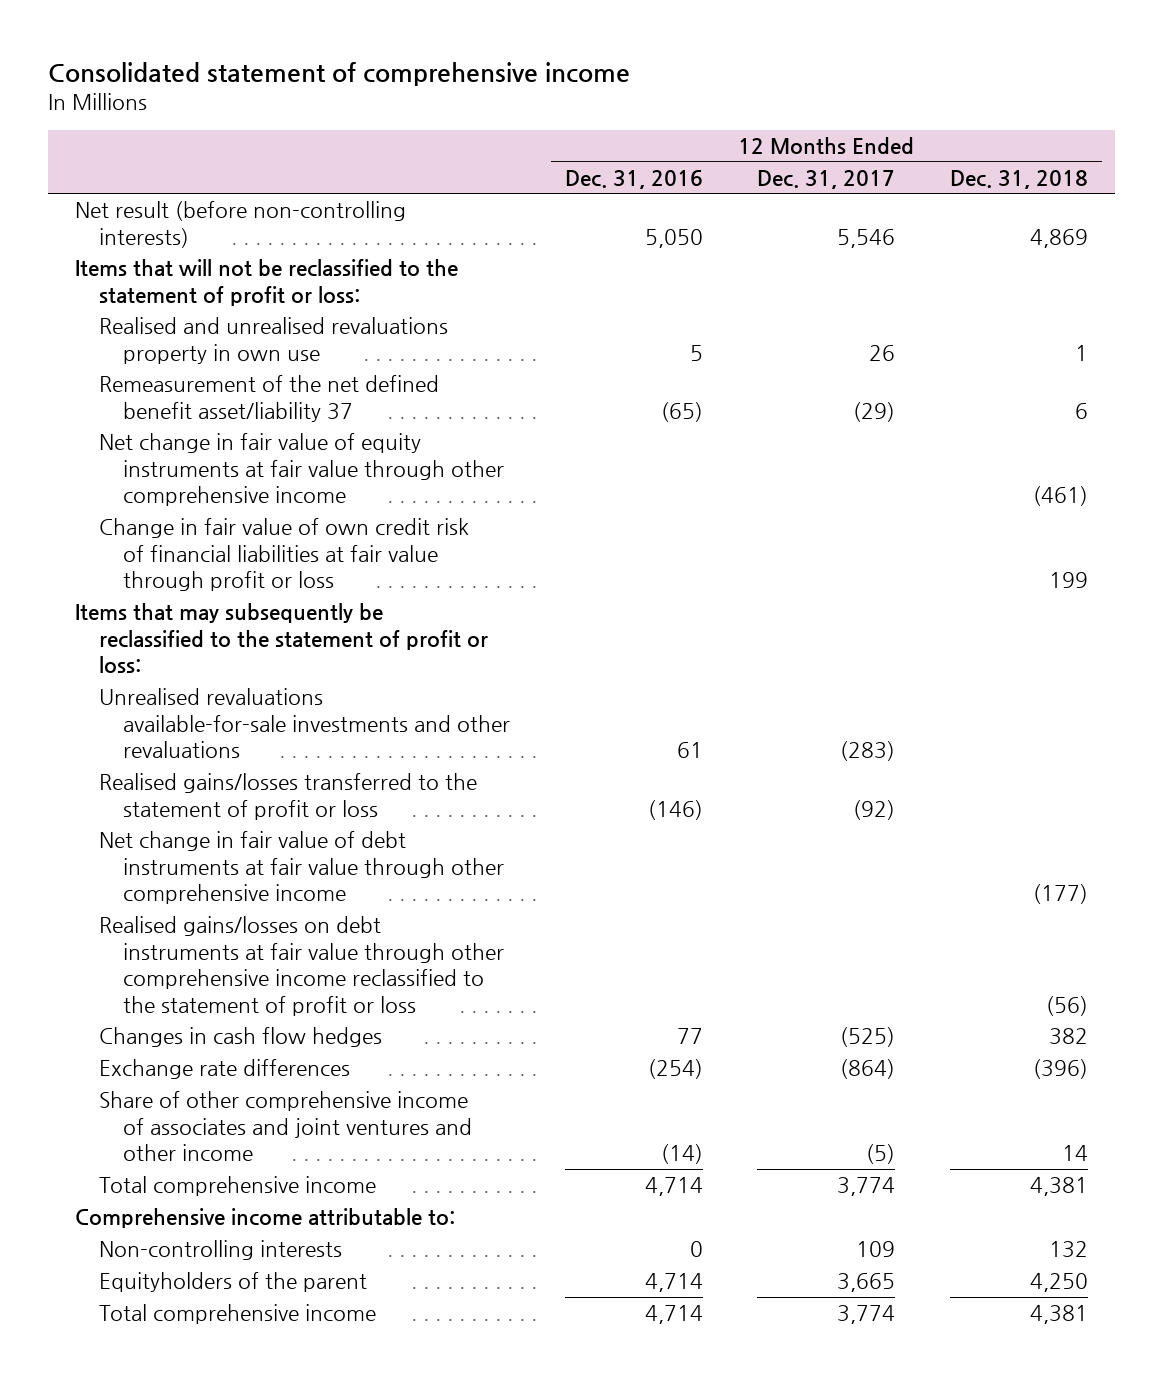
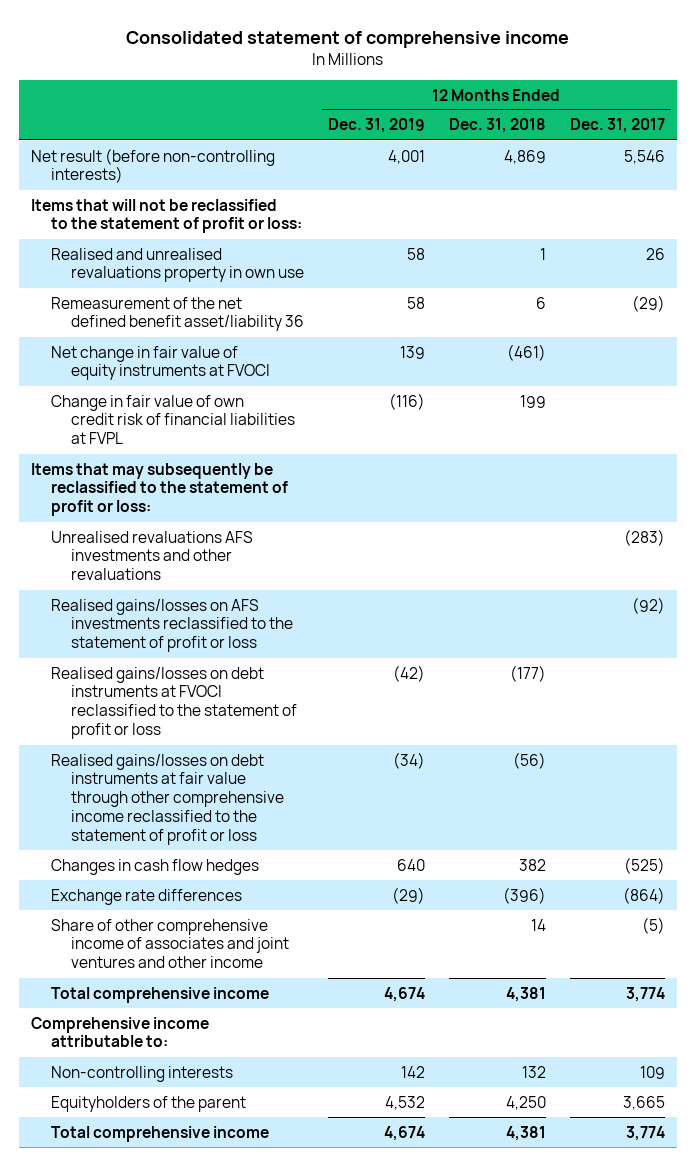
[564,170,703,190] Dec. 31, 2016 -> none
none -> [327,118,425,134] Dec. 31, 2019
[99,375,440,422] Remeasurement of the net defined benefit asset/liability 37 -> [51,296,304,332] Remeasurement of the net defined benefit asset/liability 36
[99,433,505,507] Net change in fair value of equity instruments at fair value through other comprehensive income -> [51,345,270,381] Net change in fair value of equity instruments at FVOCI
[99,518,470,592] Change in fair value of own credit risk of financial liabilities at fair value through profit or loss -> [51,394,295,445] Change in fair value of own credit risk of financial liabilities at FVPL
[99,688,511,759] Unrealised revaluations available-for-sale investments and other revaluations -> [51,530,254,581] Unrealised revaluations AFS investments and other revaluations
[99,773,478,820] Realised gains/losses transferred to the statement of profit or loss -> [51,598,293,653] Realised gains/losses on AFS investments reclassified to the statement of profit or loss
[99,831,505,905] Net change in fair value of debt instruments at fair value through other comprehensive income -> [51,666,297,740] Realised gains/losses on debt instruments at FVOCI reclassified to the statement of profit or loss

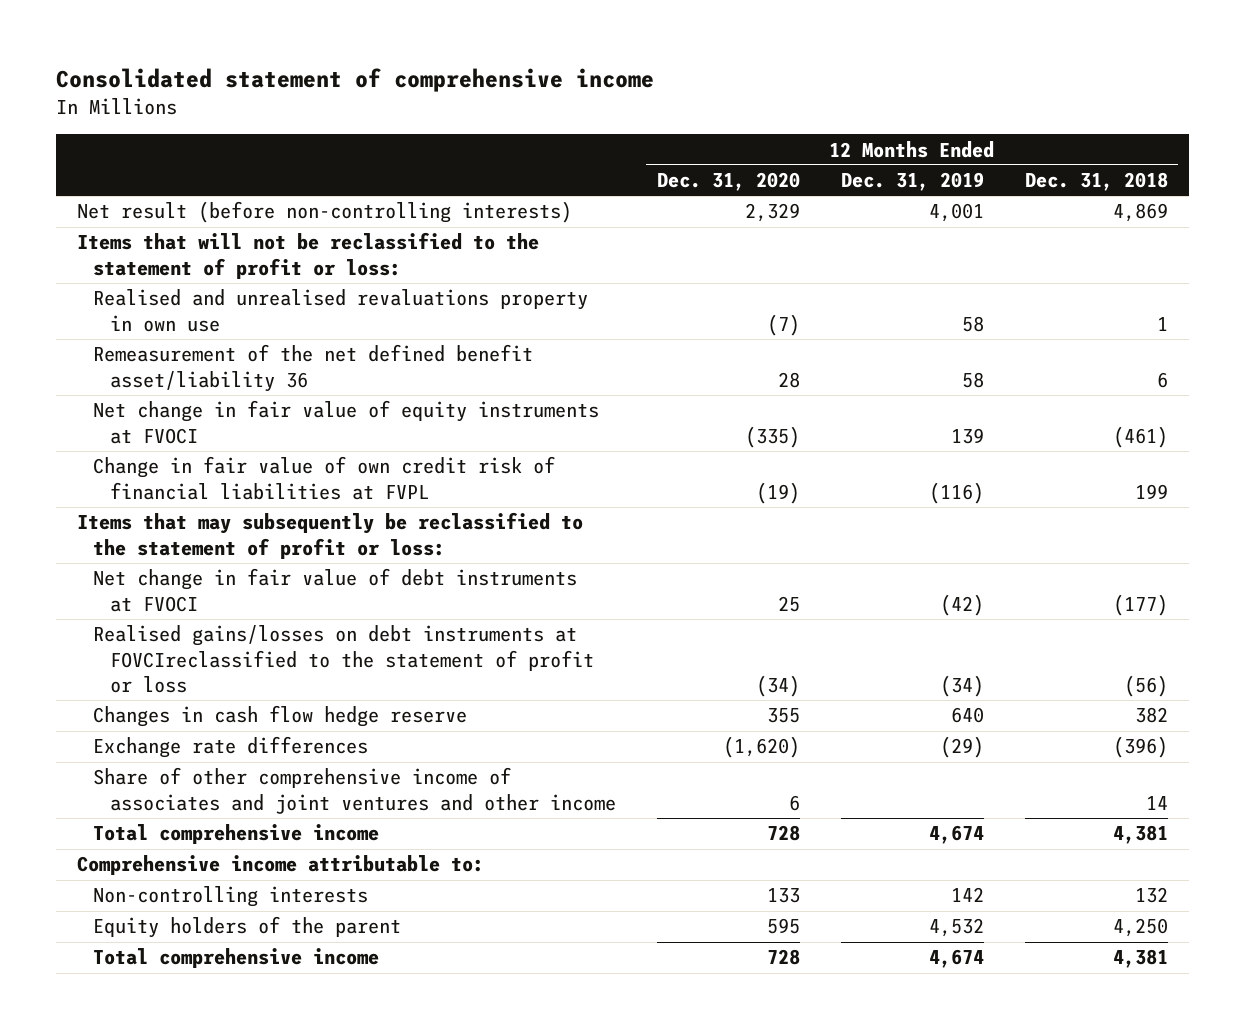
[569,118,665,134] Dec. 31, 2017 -> none
none -> [656,172,800,192] Dec. 31, 2020
[51,530,254,581] Unrealised revaluations AFS investments and other revaluations -> none
[51,598,293,653] Realised gains/losses on AFS investments reclassified to the statement of profit or loss -> none
[51,666,297,740] Realised gains/losses on debt instruments at FVOCI reclassified to the statement of profit or loss -> [93,568,578,612] Net change in fair value of debt instruments at FVOCI
[51,753,284,846] Realised gains/losses on debt instruments at fair value through other comprehensive income reclassified to the statement of profit or loss -> [93,625,594,693] Realised gains/losses on debt instruments at FOVCIreclassified to the statement of profit or loss
[51,858,260,875] Changes in cash flow hedges -> [93,705,468,728] Changes in cash flow hedge reserve
[51,1095,247,1112] Equityholders of the parent -> [93,916,402,939] Equity holders of the parent

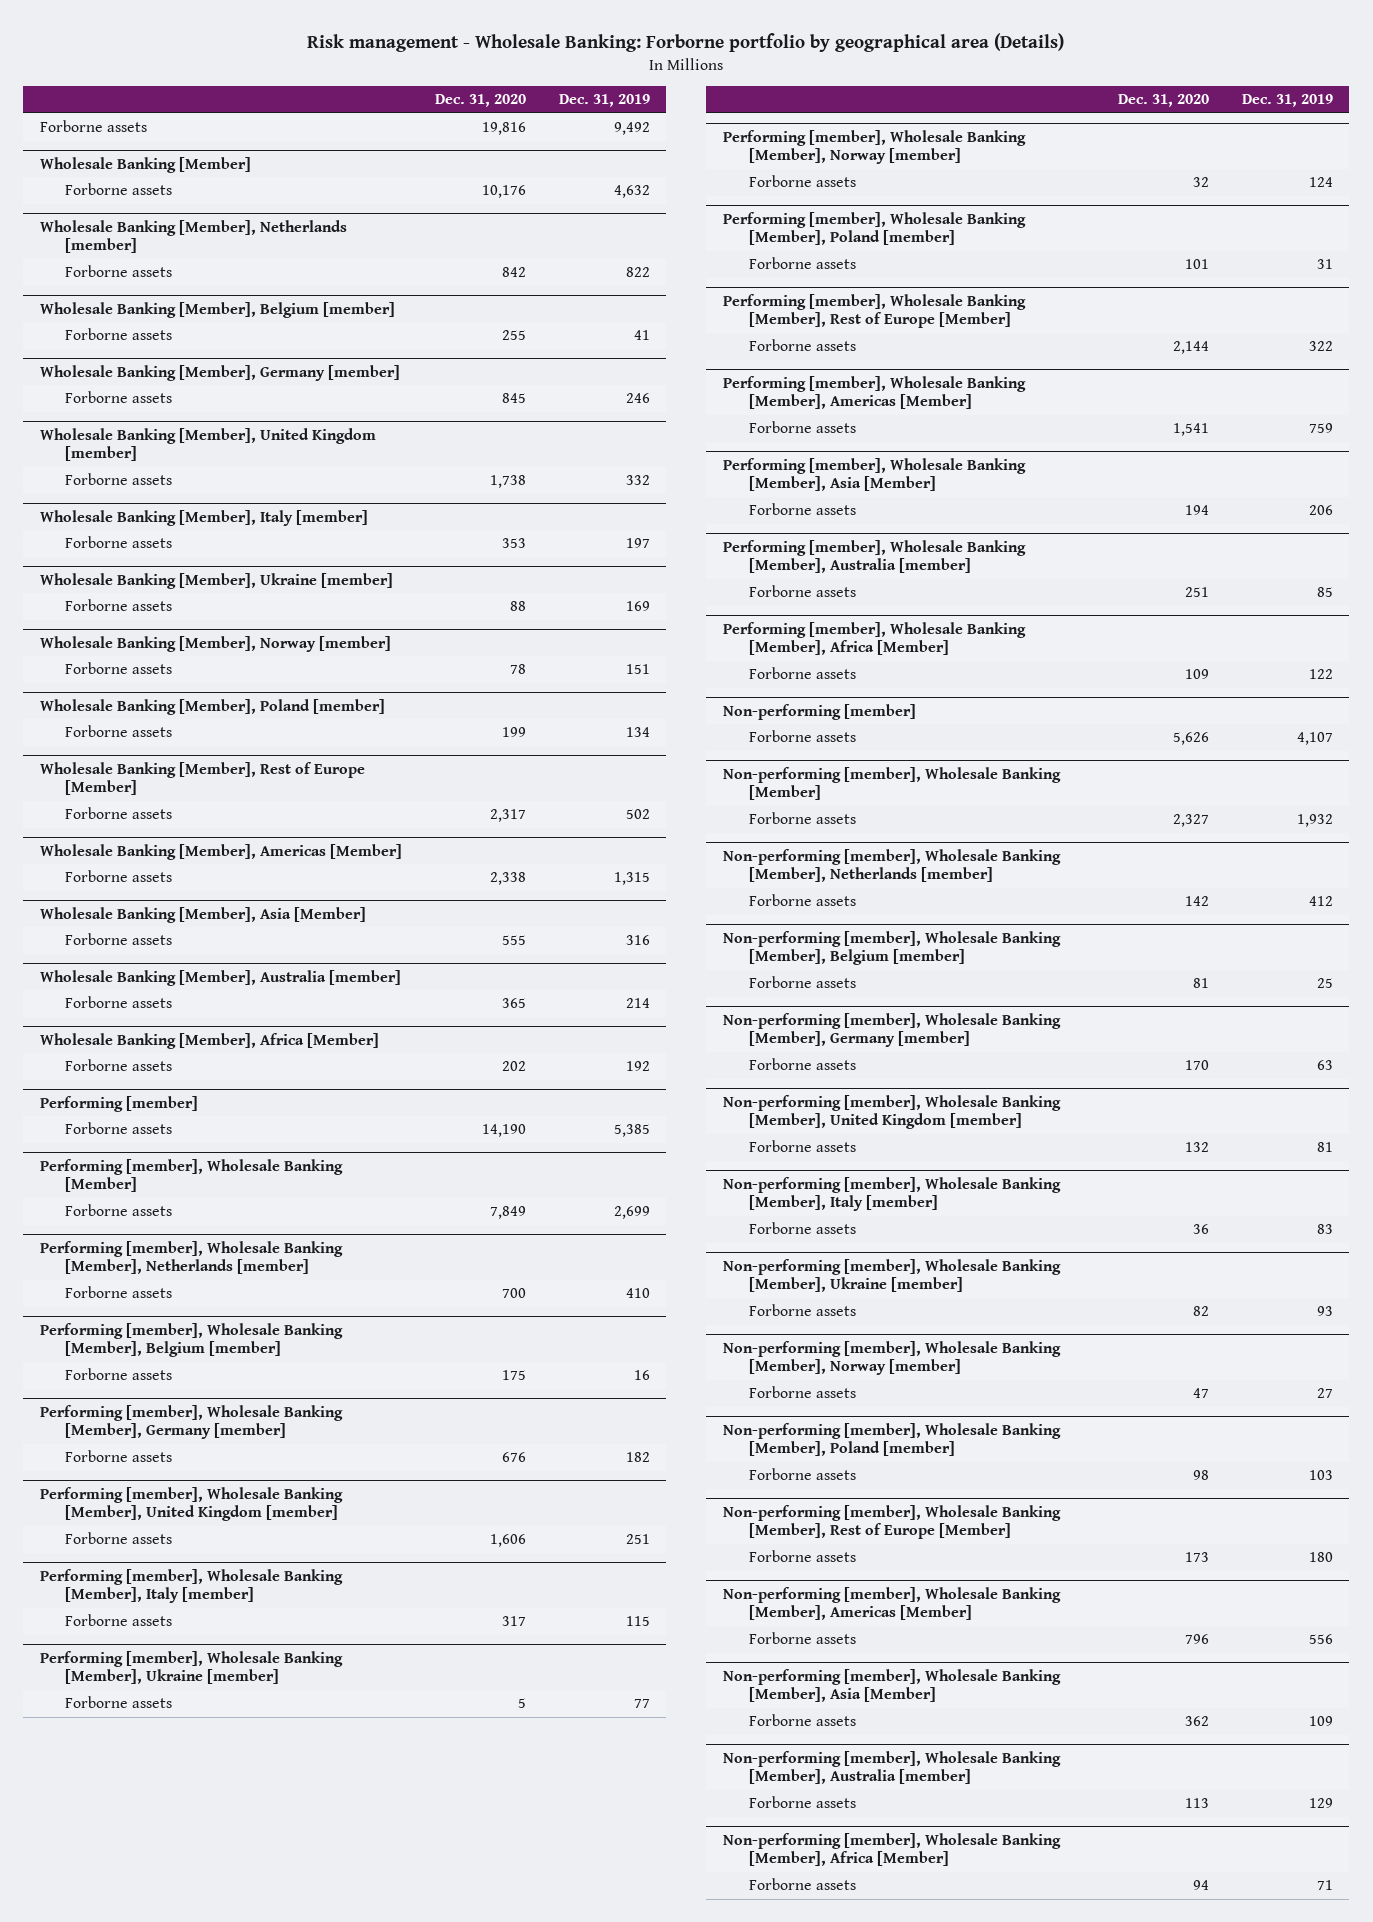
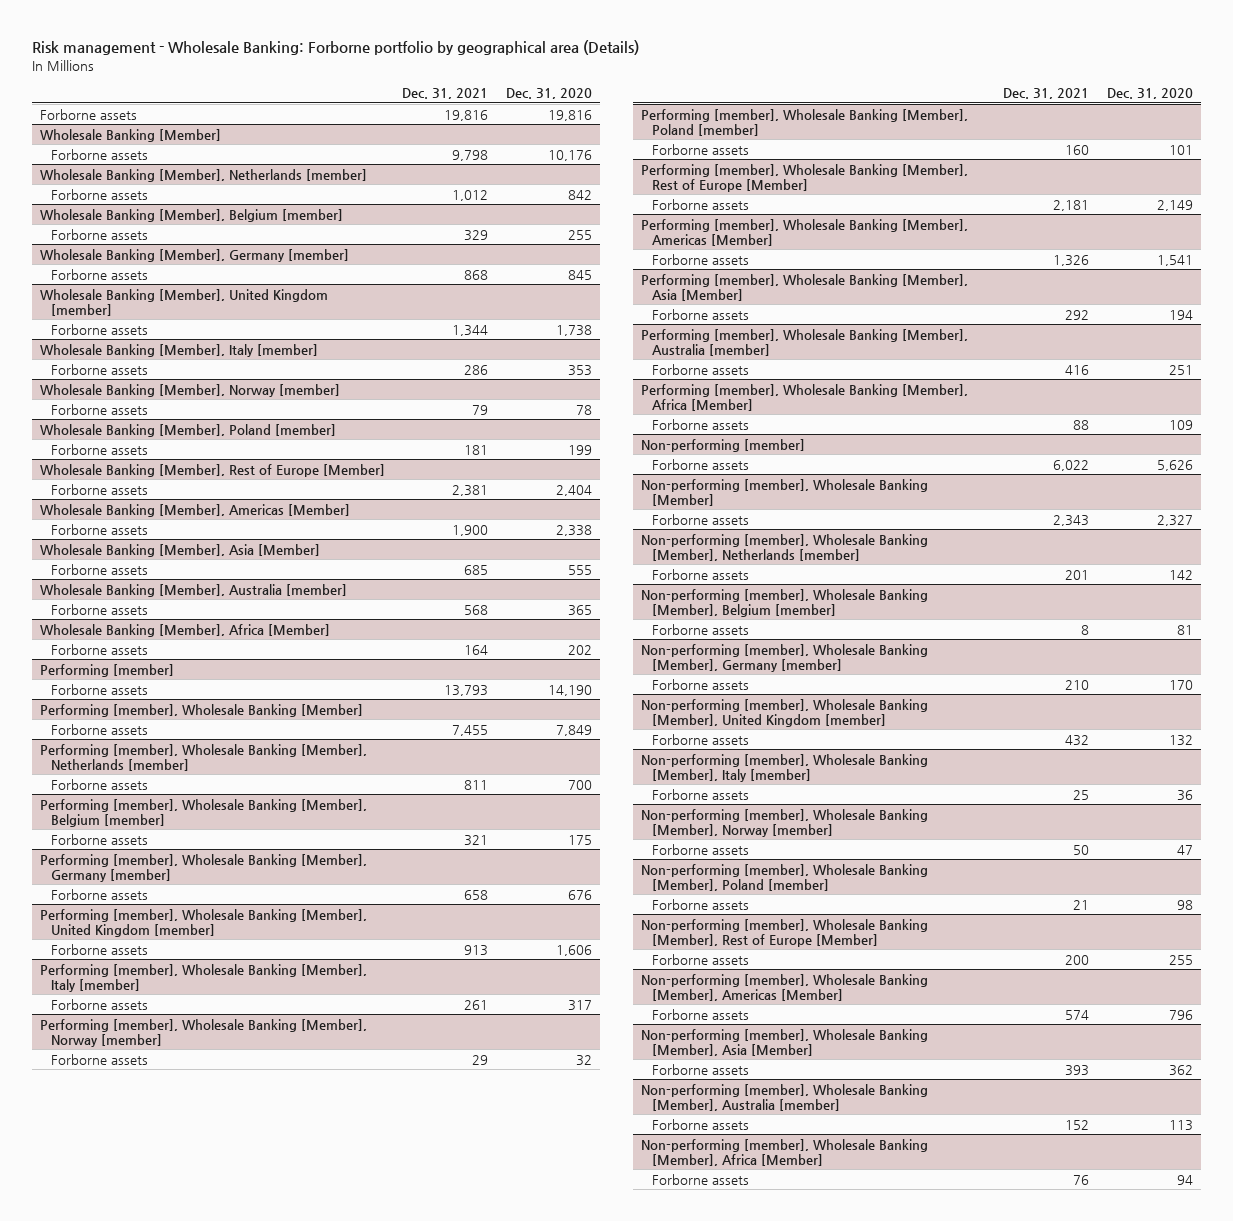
[558,94,650,108] Dec. 31, 2019 -> none
none -> [402,88,489,100] Dec. 31, 2021
[39,572,393,589] Wholesale Banking [Member], Ukraine [member] -> none
[65,599,173,612] Forborne assets -> none
[489,809,526,823] 2,317 -> [555,484,592,496] 2,404
[39,1650,343,1685] Performing [member], Wholesale Banking [Member], Ukraine [member] -> none
[65,1696,173,1709] Forborne assets -> none
[1172,341,1209,355] 2,144 -> [1156,199,1193,211] 2,149
[722,1258,1061,1293] Non-performing [member], Wholesale Banking [Member], Ukraine [member] -> none
[748,1304,856,1317] Forborne assets -> none
[1184,1552,1209,1563] 173 -> [1168,954,1193,965] 255

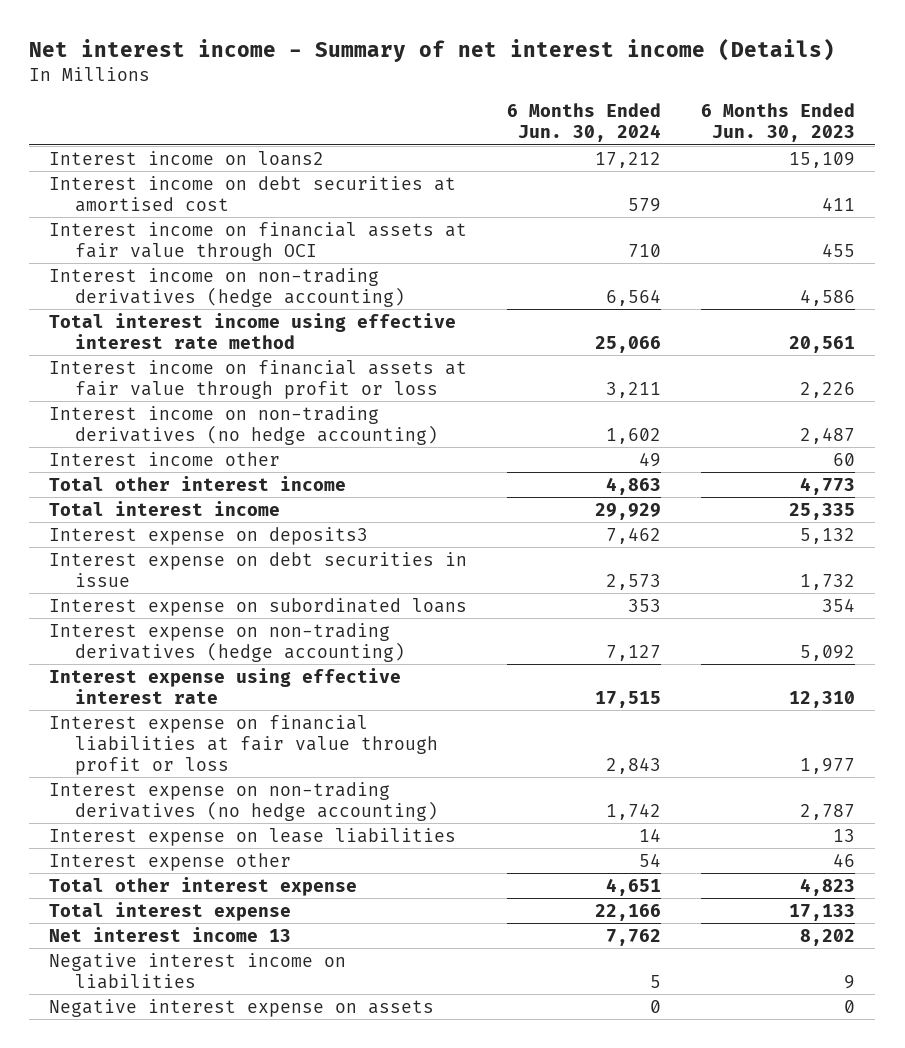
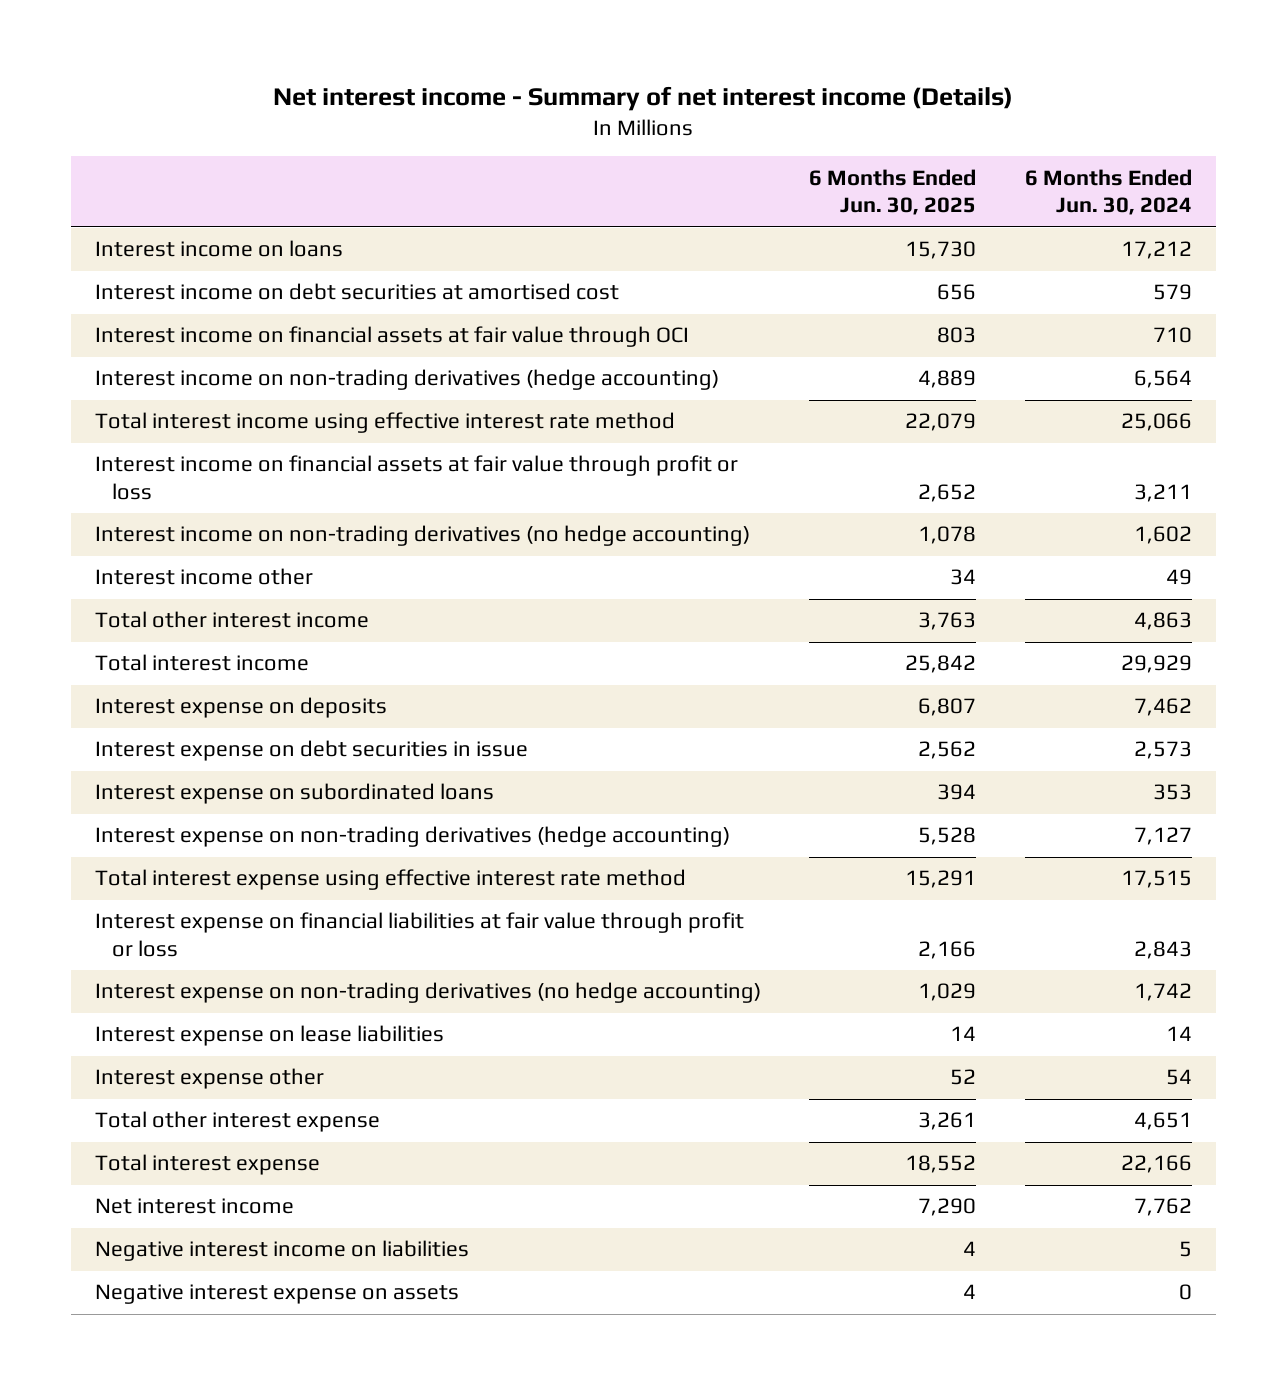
[701,103,856,143] 6 Months Ended Jun. 30, 2023 -> none
none -> [809,168,977,216] 6 Months Ended Jun. 30, 2025
[49,150,325,166] Interest income on loans2 -> [94,240,343,258] Interest income on loans
[49,526,369,545] Interest expense on deposits3 -> [94,697,387,719] Interest expense on deposits
[49,667,402,704] Interest expense using effective interest rate -> [94,869,686,891] Total interest expense using effective interest rate method
[49,926,292,942] Net interest income 13 -> [94,1198,294,1215] Net interest income

